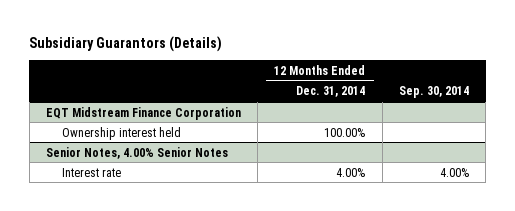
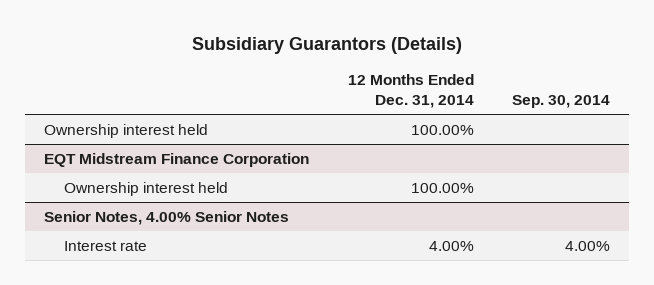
none -> [44,123,209,138] Ownership interest held

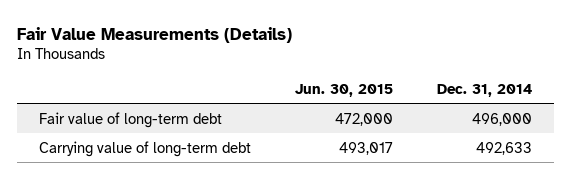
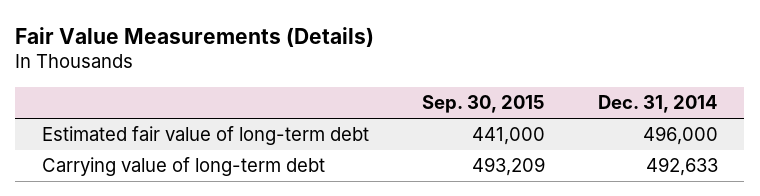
[294,83,393,97] Jun. 30, 2015 -> none
none -> [421,95,545,114] Sep. 30, 2015
[38,111,222,128] Fair value of long-term debt -> [41,126,369,146] Estimated fair value of long-term debt

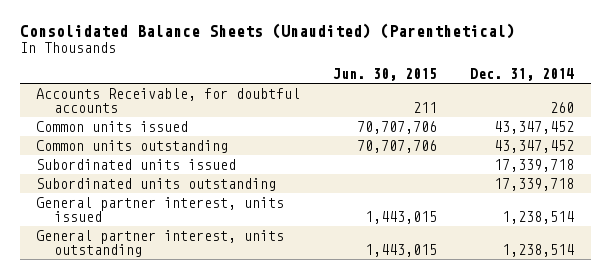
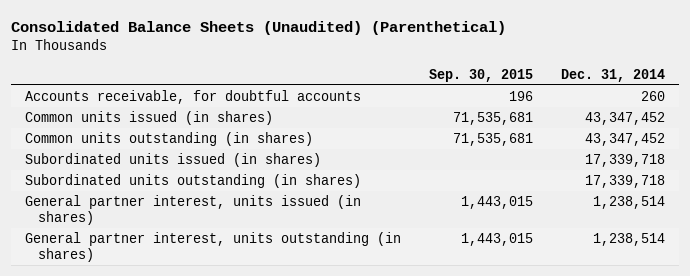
[333,67,438,81] Jun. 30, 2015 -> none
none -> [428,68,533,82] Sep. 30, 2015
[36,87,301,113] Accounts Receivable, for doubtful accounts -> [25,90,362,105] Accounts receivable, for doubtful accounts
[36,120,189,132] Common units issued -> [25,111,274,126] Common units issued (in shares)
[36,139,229,153] Common units outstanding -> [25,132,314,147] Common units outstanding (in shares)
[36,158,237,170] Subordinated units issued -> [25,153,322,168] Subordinated units issued (in shares)
[36,177,277,191] Subordinated units outstanding -> [25,174,362,189] Subordinated units outstanding (in shares)
[36,196,285,222] General partner interest, units issued -> [25,195,362,226] General partner interest, units issued (in shares)
[36,229,285,257] General partner interest, units outstanding -> [25,232,402,263] General partner interest, units outstanding (in shares)

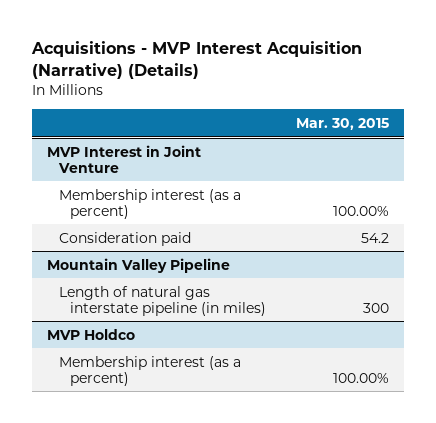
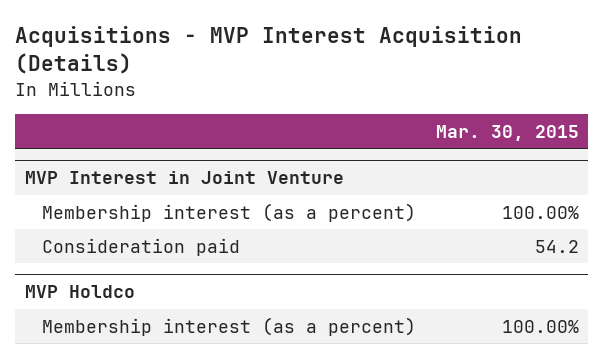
[31,41,363,80] Acquisitions - MVP Interest Acquisition (Narrative) (Details) -> [15,26,523,75] Acquisitions - MVP Interest Acquisition (Details)
[47,257,231,273] Mountain Valley Pipeline -> none
[58,285,267,316] Length of natural gas interstate pipeline (in miles) -> none

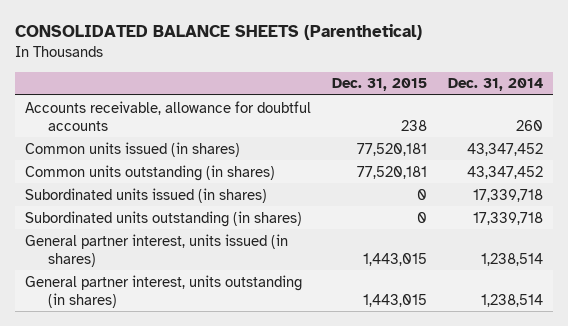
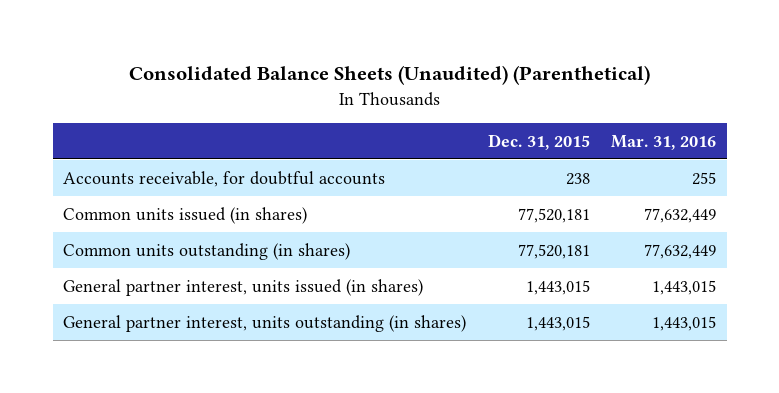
[14,24,422,41] CONSOLIDATED BALANCE SHEETS (Parenthetical) -> [128,65,650,86] Consolidated Balance Sheets (Unaudited) (Parenthetical)
[447,78,543,92] Dec. 31, 2014 -> none
none -> [610,134,716,150] Mar. 31, 2016
[25,100,312,131] Accounts receivable, allowance for doubtful accounts -> [63,170,386,187] Accounts receivable, for doubtful accounts
[25,187,268,203] Subordinated units issued (in shares) -> none
[25,210,303,227] Subordinated units outstanding (in shares) -> none

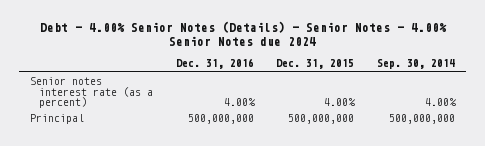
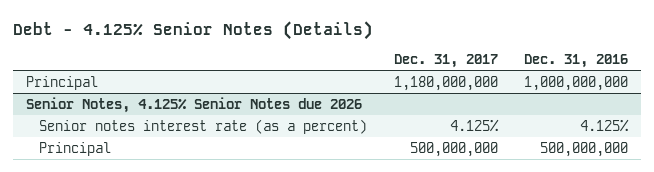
[39,21,447,47] Debt - 4.00% Senior Notes (Details) - Senior Notes - 4.00% Senior Notes due 2024 -> [13,20,374,40] Debt - 4.125% Senior Notes (Details)
[276,59,355,70] Dec. 31, 2015 -> none
[376,59,455,70] Sep. 30, 2014 -> none
none -> [393,54,498,69] Dec. 31, 2017
none -> [26,75,99,90] Principal
none -> [26,96,363,113] Senior Notes, 4.125% Senior Notes due 2026
[223,98,256,107] 4.00% -> [579,118,629,132] 4.125%

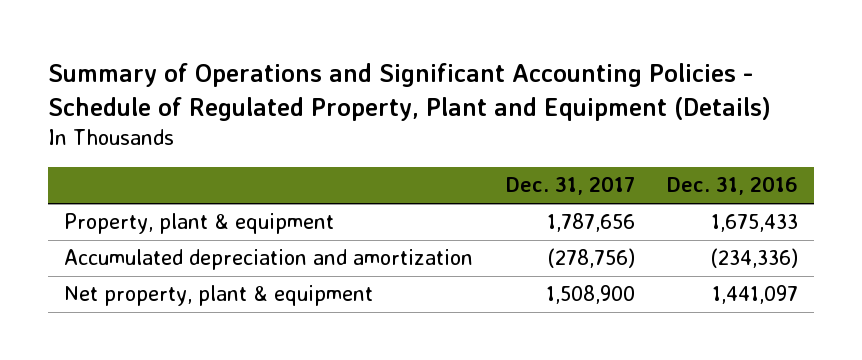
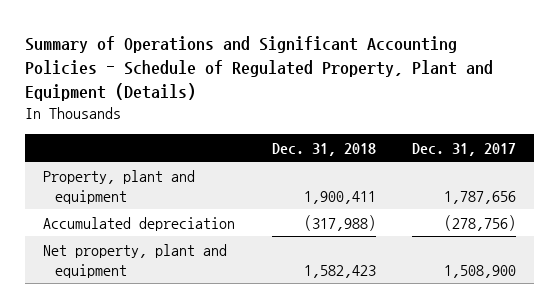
[666,176,798,196] Dec. 31, 2016 -> none
none -> [271,142,376,156] Dec. 31, 2018
[64,213,335,235] Property, plant & equipment -> [43,169,196,204] Property, plant and equipment
[64,249,474,271] Accumulated depreciation and amortization -> [43,216,236,231] Accumulated depreciation
[64,285,374,307] Net property, plant & equipment -> [43,243,228,278] Net property, plant and equipment

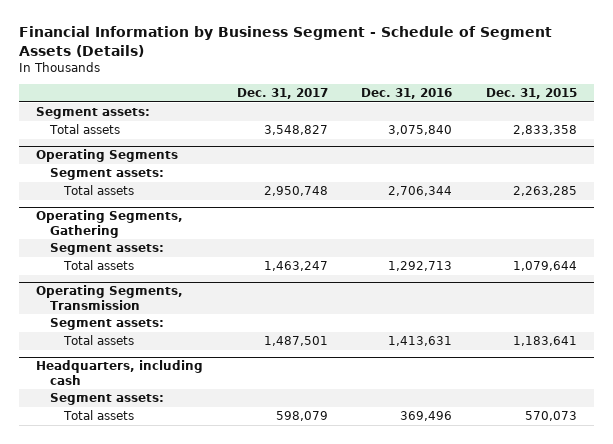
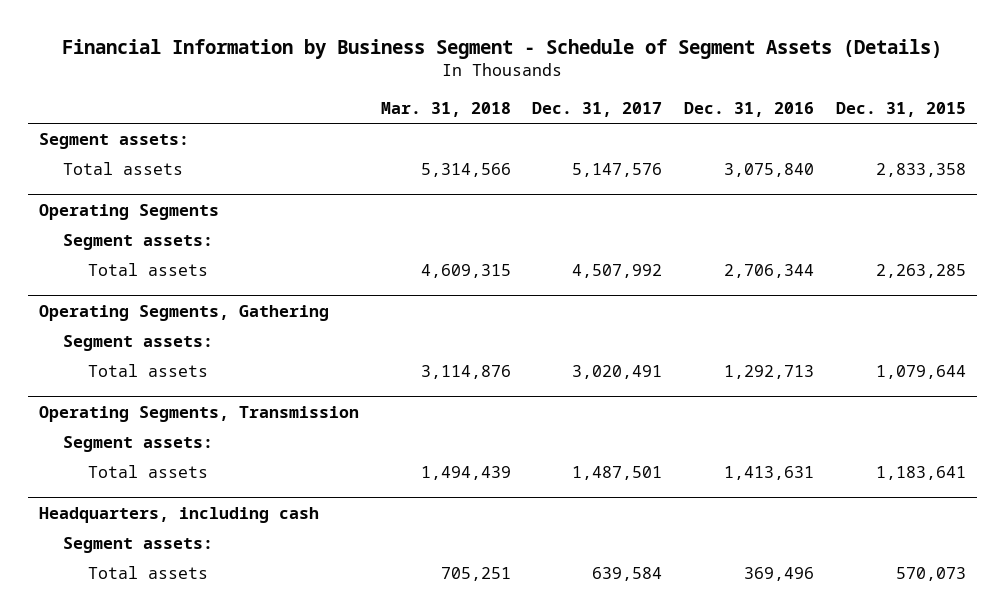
none -> [380,102,511,118] Mar. 31, 2018
[263,125,328,136] 3,548,827 -> [572,163,663,178] 5,147,576
[263,186,328,197] 2,950,748 -> [572,264,663,279] 4,507,992
[263,261,328,272] 1,463,247 -> [572,365,663,380] 3,020,491
[275,411,328,422] 598,079 -> [592,567,663,582] 639,584

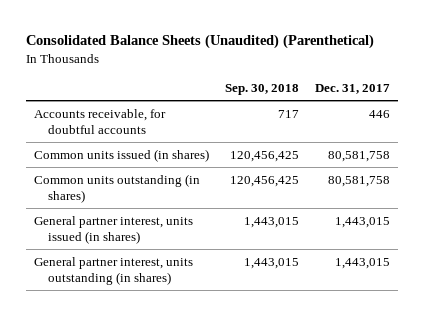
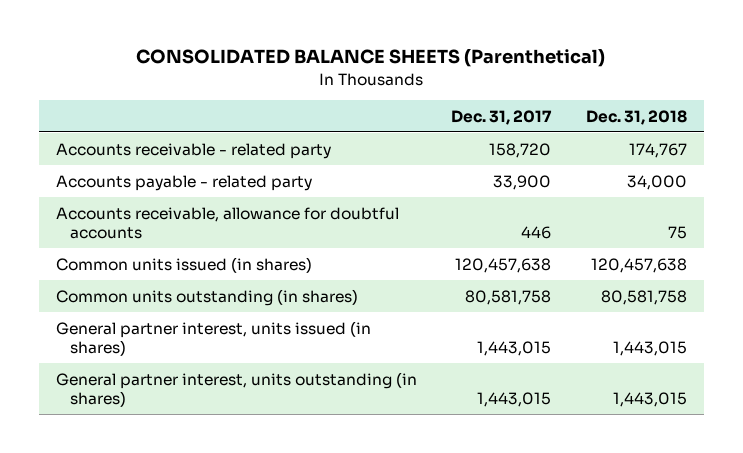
[25,34,374,50] Consolidated Balance Sheets (Unaudited) (Parenthetical) -> [136,49,606,68] CONSOLIDATED BALANCE SHEETS (Parenthetical)
[225,84,300,96] Sep. 30, 2018 -> none
none -> [585,109,687,125] Dec. 31, 2018
none -> [56,142,332,159] Accounts receivable - related party
none -> [56,174,313,191] Accounts payable - related party
[33,108,166,135] Accounts receivable, for doubtful accounts -> [56,206,400,240] Accounts receivable, allowance for doubtful accounts
[328,150,391,162] 80,581,758 -> [455,257,552,273] 120,457,638

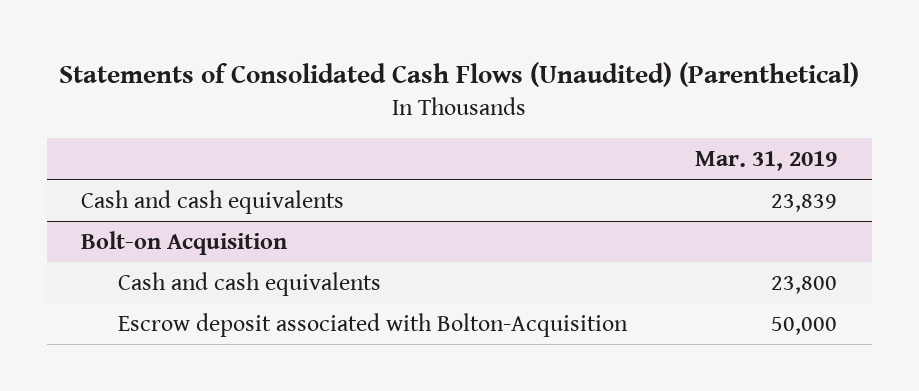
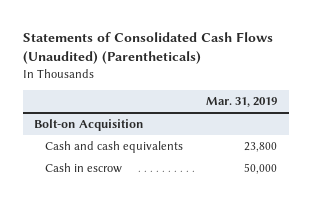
[59,62,860,88] Statements of Consolidated Cash Flows (Unaudited) (Parenthetical) -> [22,32,273,65] Statements of Consolidated Cash Flows (Unaudited) (Parentheticals)
[81,189,345,214] Cash and cash equivalents -> none
[118,312,629,337] Escrow deposit associated with Bolton-Acquisition -> none
none -> [45,163,123,174] Cash in escrow

